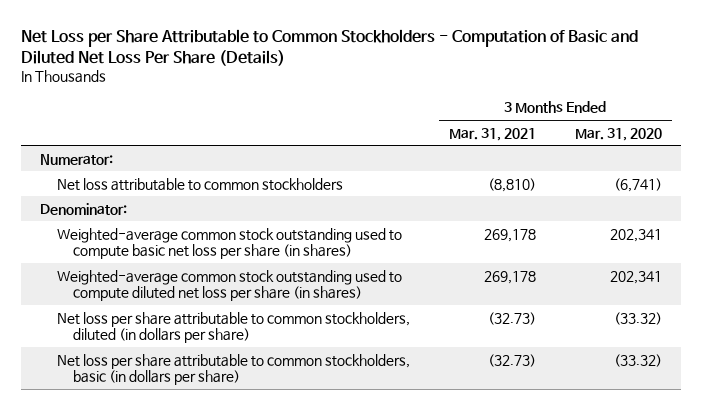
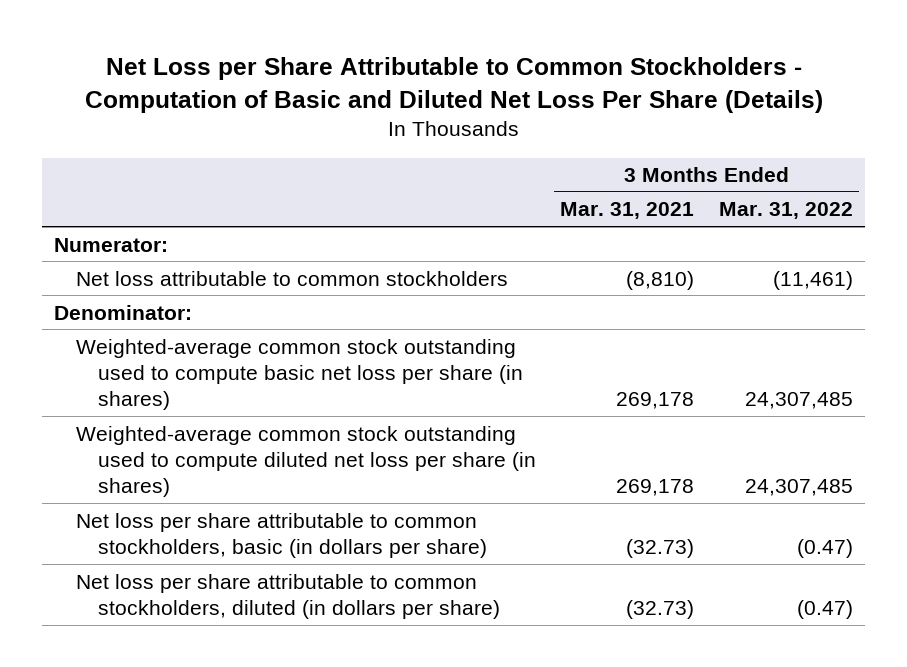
[574,127,662,141] Mar. 31, 2020 -> none
none -> [718,202,853,220] Mar. 31, 2022
[56,311,410,344] Net loss per share attributable to common stockholders, diluted (in dollars per share) -> [75,573,500,619] Net loss per share attributable to common stockholders, diluted (in dollars per share)

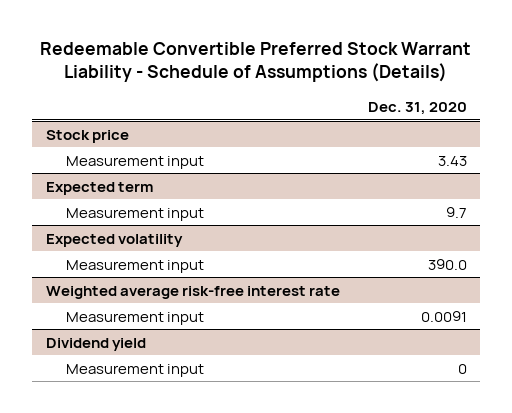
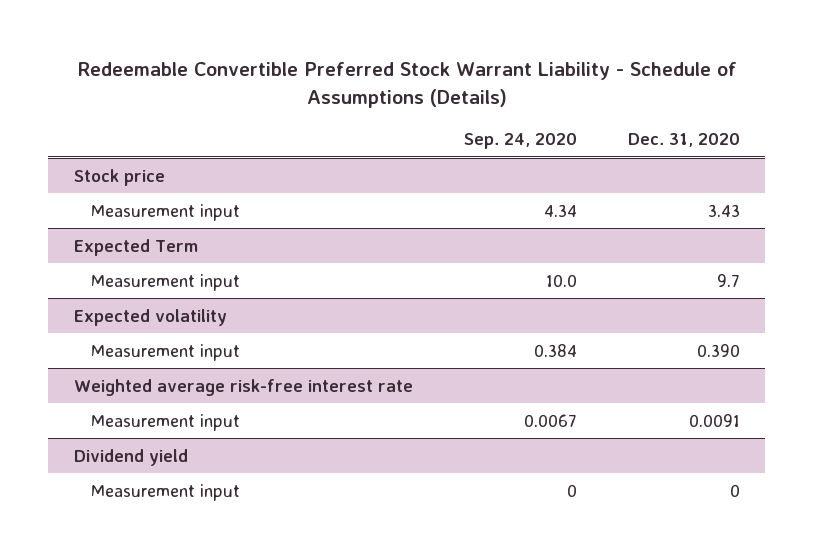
none -> [463,133,577,150] Sep. 24, 2020
[45,181,153,195] Expected term -> [73,238,198,256] Expected Term
[427,258,467,270] 390.0 -> [696,343,740,357] 0.390

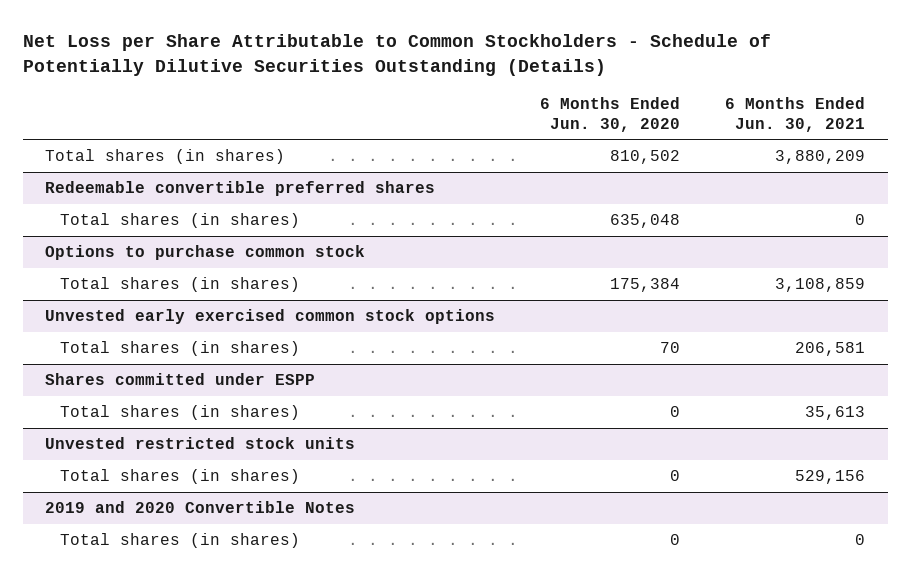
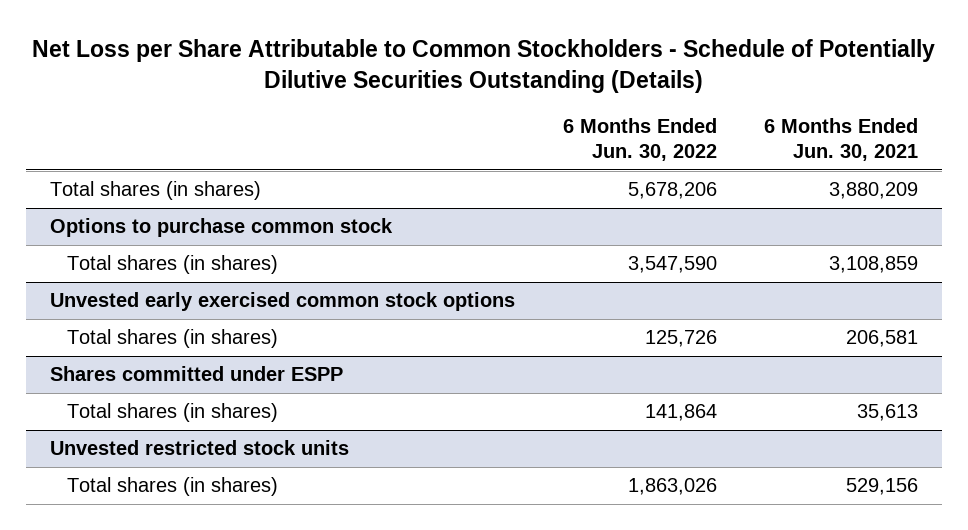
[540,97,681,132] 6 Months Ended Jun. 30, 2020 -> none
none -> [562,117,717,161] 6 Months Ended Jun. 30, 2022
[45,181,436,197] Redeemable convertible preferred shares -> none
[60,213,301,229] Total shares (in shares) -> none
[45,501,356,514] 2019 and 2020 Convertible Notes -> none
[60,533,301,549] Total shares (in shares) -> none

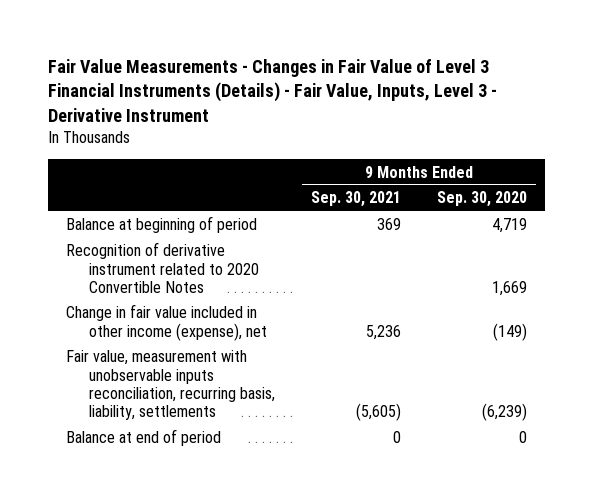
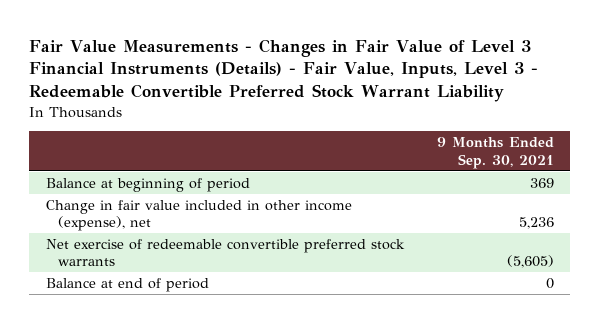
[48,58,498,122] Fair Value Measurements - Changes in Fair Value of Level 3 Financial Instruments (Details) - Fair Value, Inputs, Level 3 - Derivative Instrument -> [28,38,538,103] Fair Value Measurements - Changes in Fair Value of Level 3 Financial Instruments (Details) - Fair Value, Inputs, Level 3 - Redeemable Convertible Preferred Stock Warrant Liability
[436,191,527,208] Sep. 30, 2020 -> none
[66,242,259,294] Recognition of derivative instrument related to 2020 Convertible Notes -> none
[66,350,275,421] Fair value, measurement with unobservable inputs reconciliation, recurring basis, liability, settlements -> [45,238,405,267] Net exercise of redeemable convertible preferred stock warrants

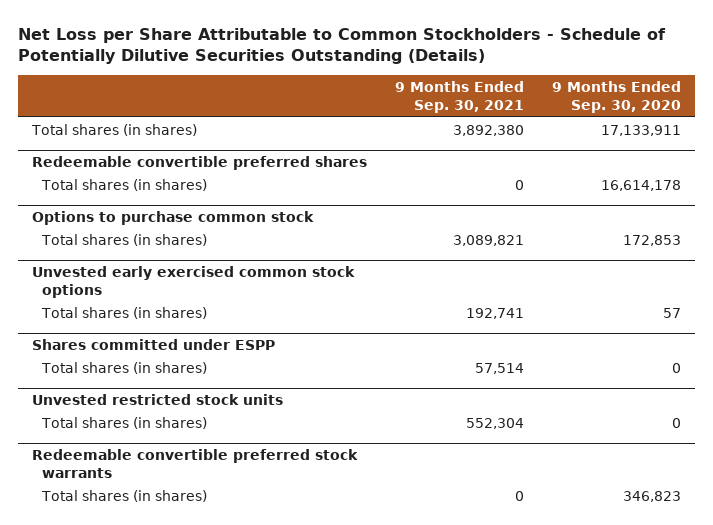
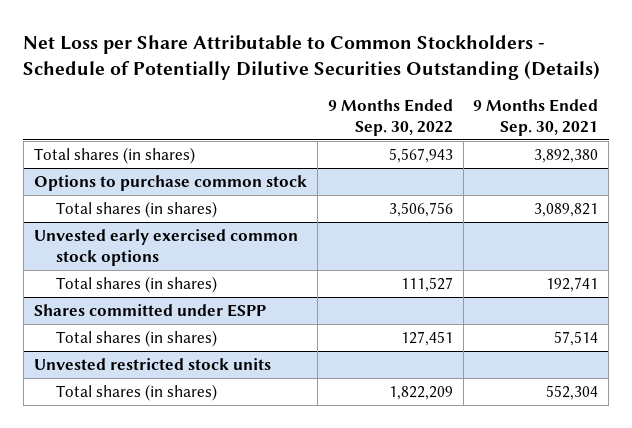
[551,81,681,114] 9 Months Ended Sep. 30, 2020 -> none
none -> [327,99,453,136] 9 Months Ended Sep. 30, 2022
[31,155,367,170] Redeemable convertible preferred shares -> none
[40,178,207,191] Total shares (in shares) -> none
[31,448,358,478] Redeemable convertible preferred stock warrants -> none
[40,489,207,502] Total shares (in shares) -> none

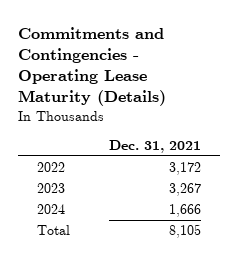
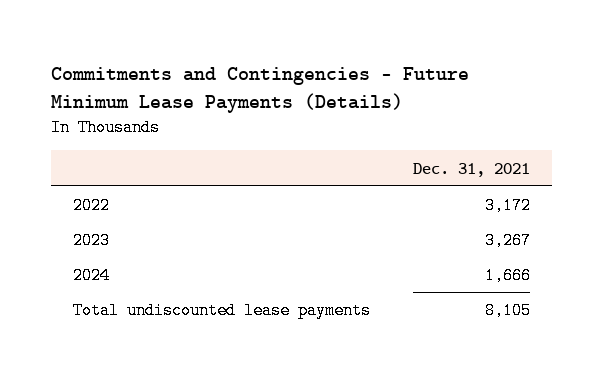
[17,26,166,107] Commitments and Contingencies - Operating Lease Maturity (Details) -> [51,66,470,113] Commitments and Contingencies - Future Minimum Lease Payments (Details)
[37,225,71,236] Total -> [72,302,371,320] Total undiscounted lease payments

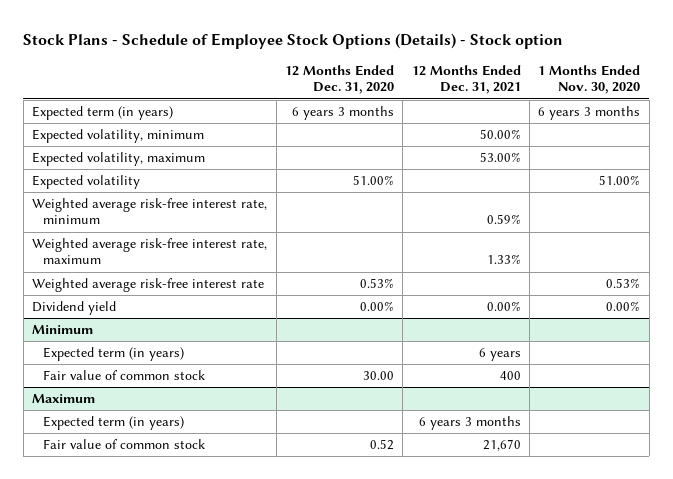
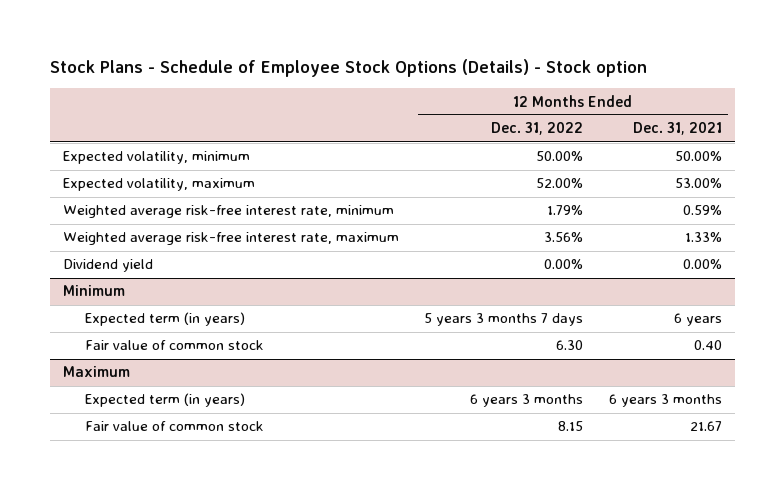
[284,65,394,95] 12 Months Ended Dec. 31, 2020 -> none
[538,65,641,95] 1 Months Ended Nov. 30, 2020 -> none
none -> [491,122,584,136] Dec. 31, 2022
[32,106,174,121] Expected term (in years) -> none
[32,175,141,190] Expected volatility -> none
[32,278,265,293] Weighted average risk-free interest rate -> none
[499,371,521,381] 400 -> [693,340,722,351] 0.40
[482,439,521,452] 21,670 -> [689,421,722,432] 21.67

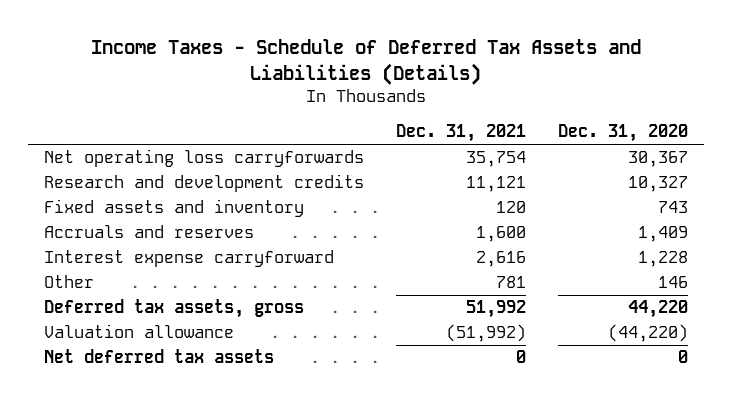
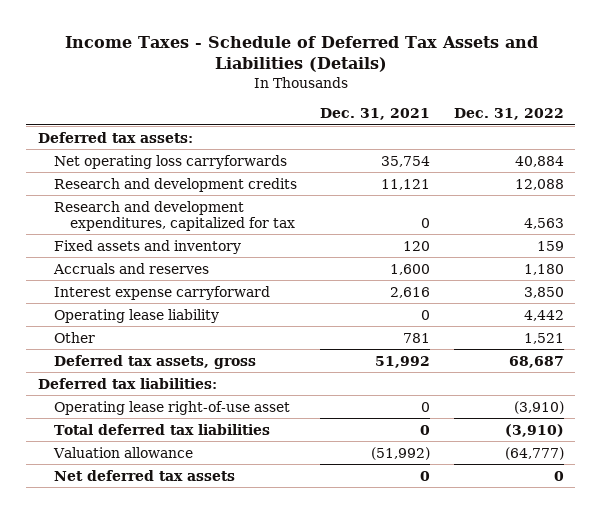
[558,124,689,143] Dec. 31, 2020 -> none
none -> [453,108,564,121] Dec. 31, 2022
none -> [37,131,193,143] Deferred tax assets:
none -> [53,200,295,231] Research and development expenditures, capitalized for tax
none -> [53,308,219,323] Operating lease liability
none -> [37,377,217,389] Deferred tax liabilities:
none -> [53,400,290,415] Operating lease right-of-use asset
none -> [53,423,270,435] Total deferred tax liabilities

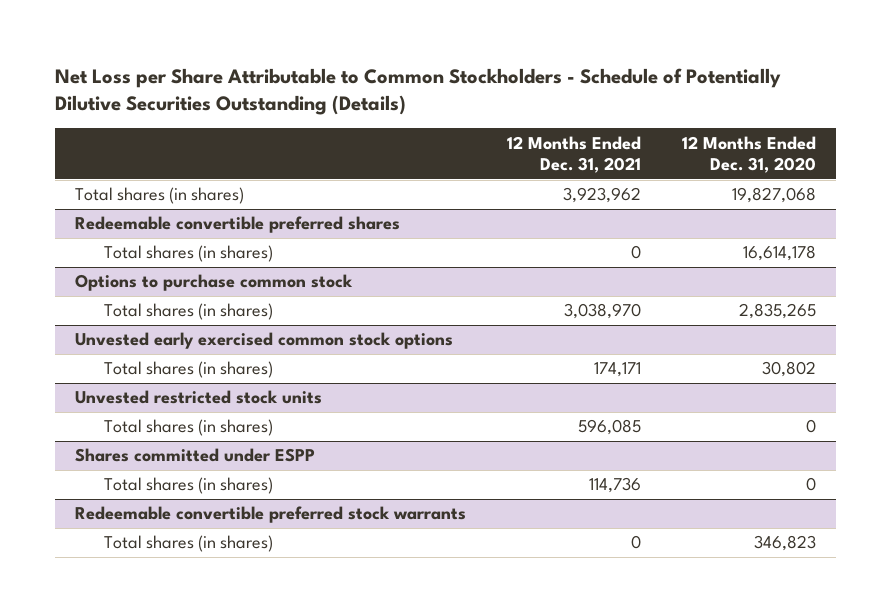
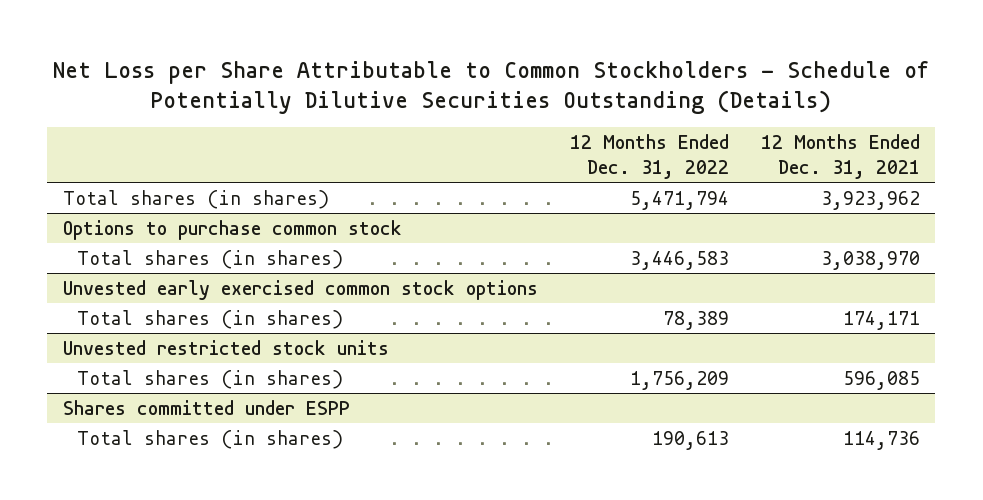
[681,135,816,174] 12 Months Ended Dec. 31, 2020 -> none
none -> [569,134,729,179] 12 Months Ended Dec. 31, 2022
[75,216,401,234] Redeemable convertible preferred shares -> none
[103,245,273,263] Total shares (in shares) -> none
[75,506,467,524] Redeemable convertible preferred stock warrants -> none
[103,535,273,553] Total shares (in shares) -> none

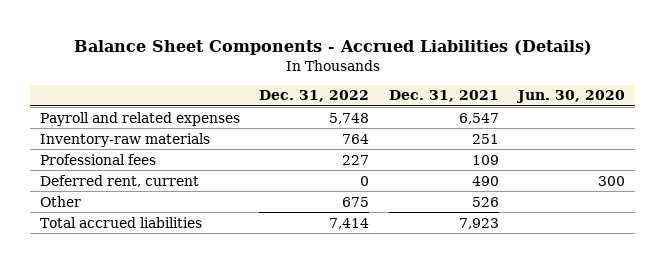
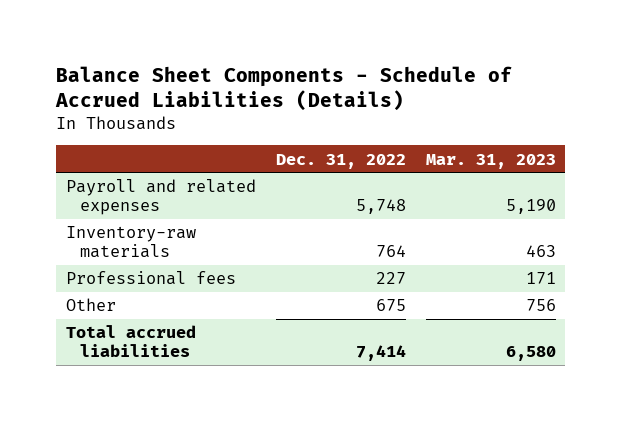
[73,39,592,55] Balance Sheet Components - Accrued Liabilities (Details) -> [55,65,513,111] Balance Sheet Components - Schedule of Accrued Liabilities (Details)
[388,90,499,103] Dec. 31, 2021 -> none
[516,90,626,104] Jun. 30, 2020 -> none
none -> [425,153,556,169] Mar. 31, 2023
[40,174,200,187] Deferred rent, current -> none

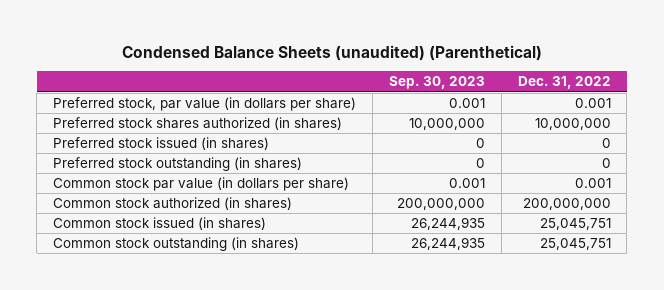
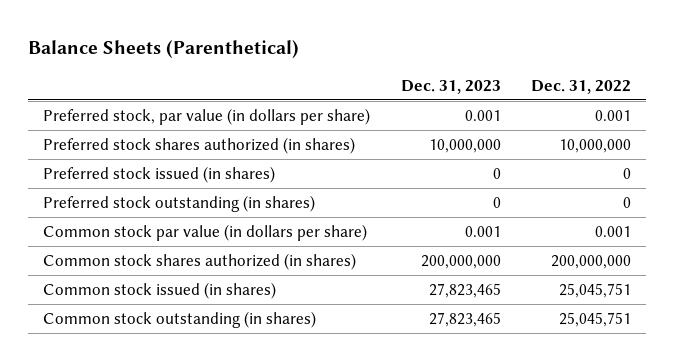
[121,44,542,61] Condensed Balance Sheets (unaudited) (Parenthetical) -> [28,40,300,59] Balance Sheets (Parenthetical)
[388,76,485,90] Sep. 30, 2023 -> none
none -> [400,79,501,94] Dec. 31, 2023
[53,197,293,211] Common stock authorized (in shares) -> [43,252,357,270] Common stock shares authorized (in shares)

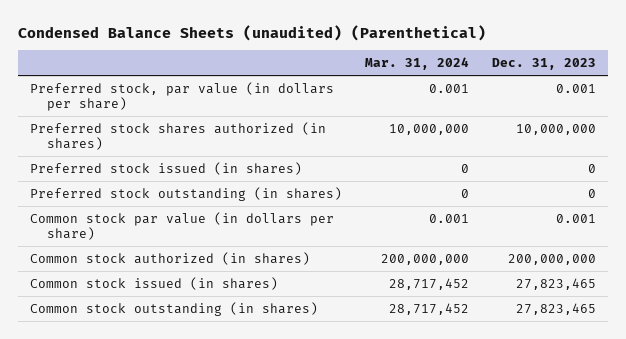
[28,40,300,59] Balance Sheets (Parenthetical) -> [18,24,487,41] Condensed Balance Sheets (unaudited) (Parenthetical)
[531,79,632,94] Dec. 31, 2022 -> none
none -> [365,57,470,71] Mar. 31, 2024
[43,252,357,270] Common stock shares authorized (in shares) -> [29,251,310,265] Common stock authorized (in shares)

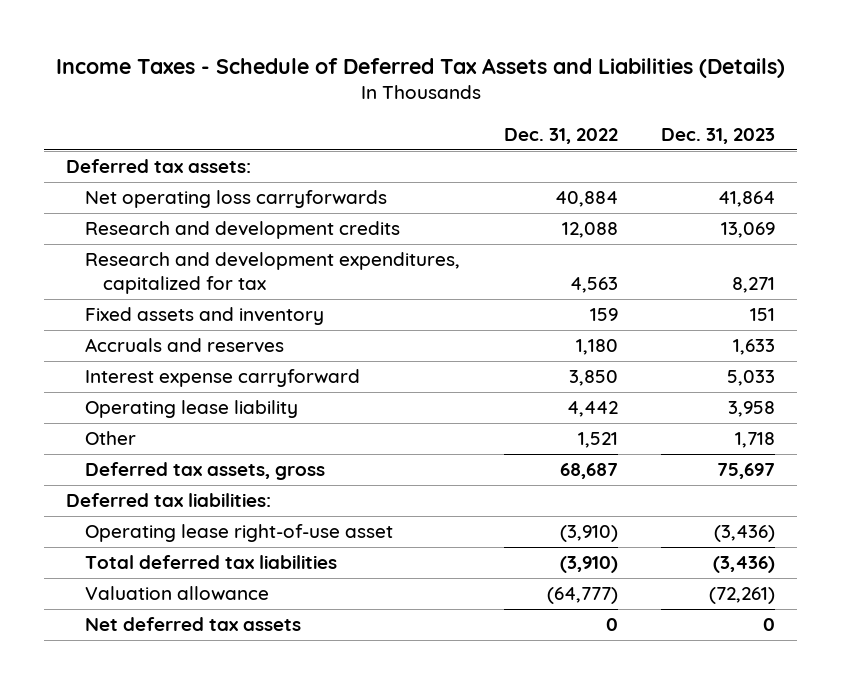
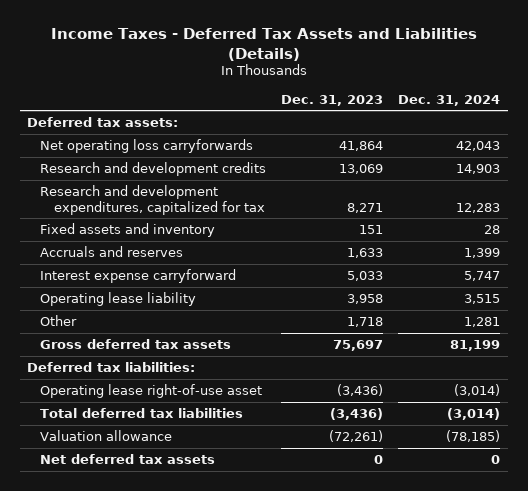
[55,57,785,78] Income Taxes - Schedule of Deferred Tax Assets and Liabilities (Details) -> [50,28,477,61] Income Taxes - Deferred Tax Assets and Liabilities (Details)
[503,127,618,144] Dec. 31, 2022 -> none
none -> [398,94,501,106] Dec. 31, 2024
[84,462,325,481] Deferred tax assets, gross -> [40,338,232,349] Gross deferred tax assets

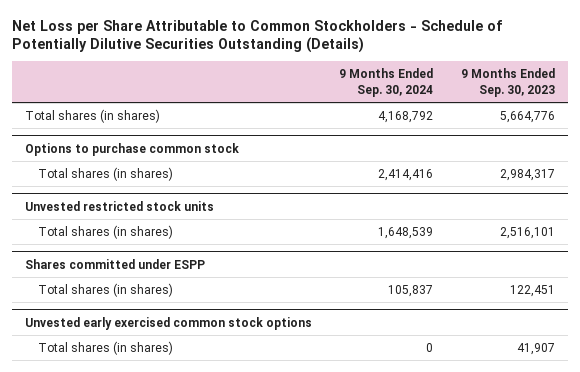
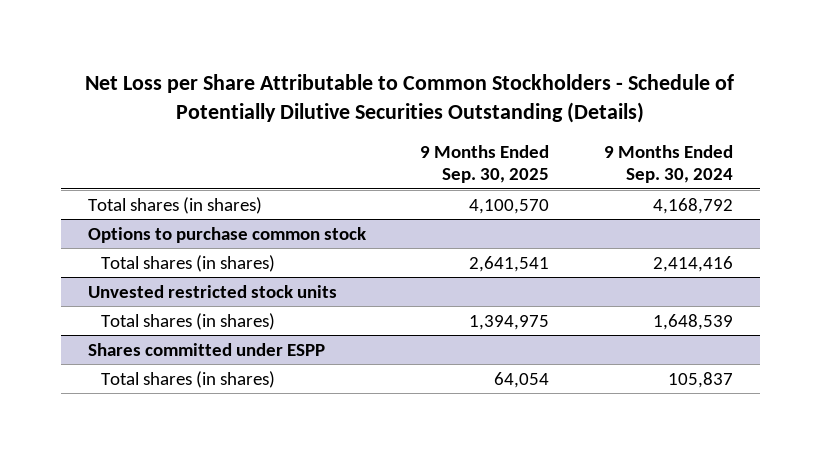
[460,68,555,97] 9 Months Ended Sep. 30, 2023 -> none
none -> [420,144,550,183] 9 Months Ended Sep. 30, 2025
[25,316,313,330] Unvested early exercised common stock options -> none
[37,340,173,355] Total shares (in shares) -> none

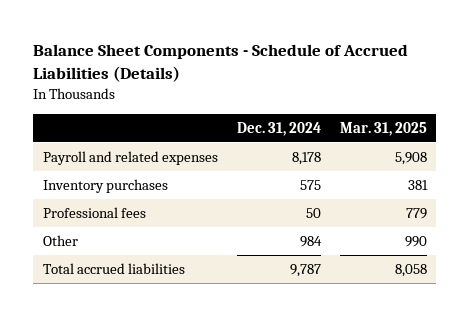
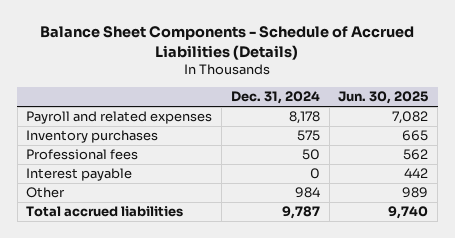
[339,121,427,136] Mar. 31, 2025 -> none
none -> [338,91,429,105] Jun. 30, 2025
none -> [26,168,133,182] Interest payable

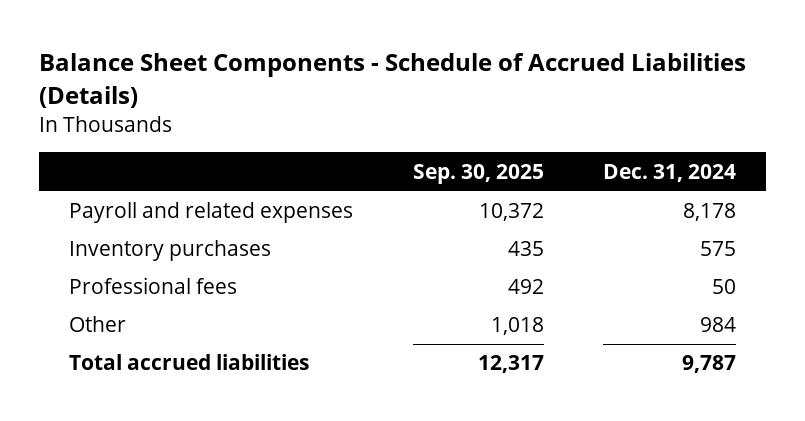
[338,91,429,105] Jun. 30, 2025 -> none
none -> [412,163,544,184] Sep. 30, 2025
[26,168,133,182] Interest payable -> none

